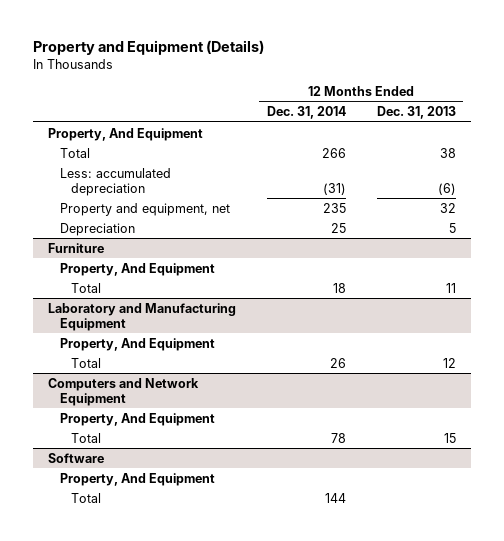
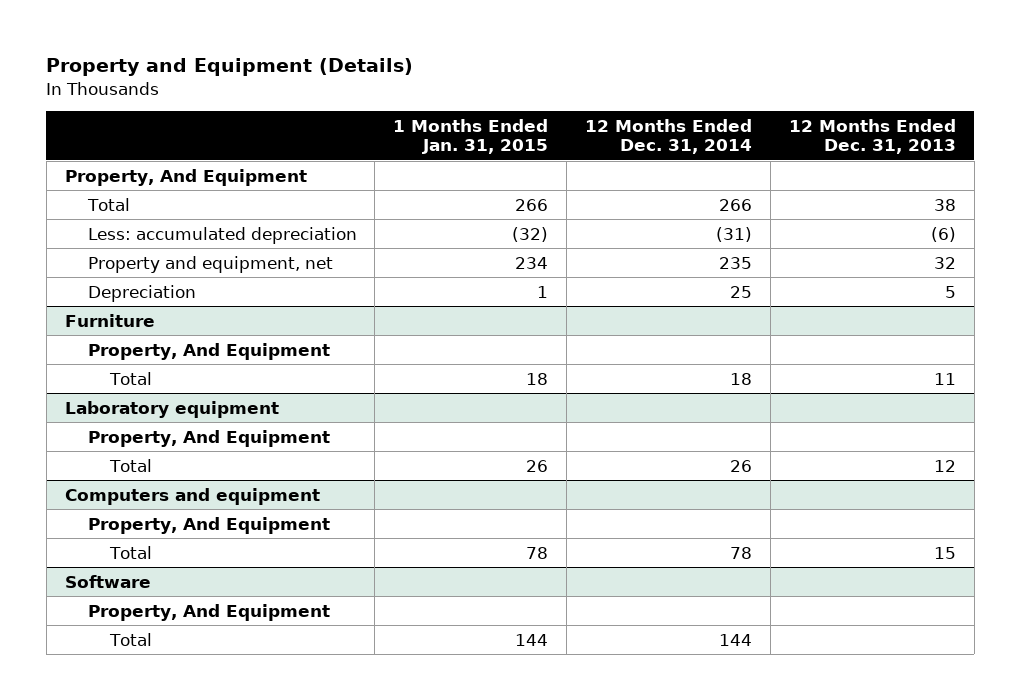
none -> [393,119,549,155] 1 Months Ended Jan. 31, 2015
[48,302,237,331] Laboratory and Manufacturing Equipment -> [64,400,279,418] Laboratory equipment
[48,377,200,406] Computers and Network Equipment -> [64,487,320,505] Computers and equipment

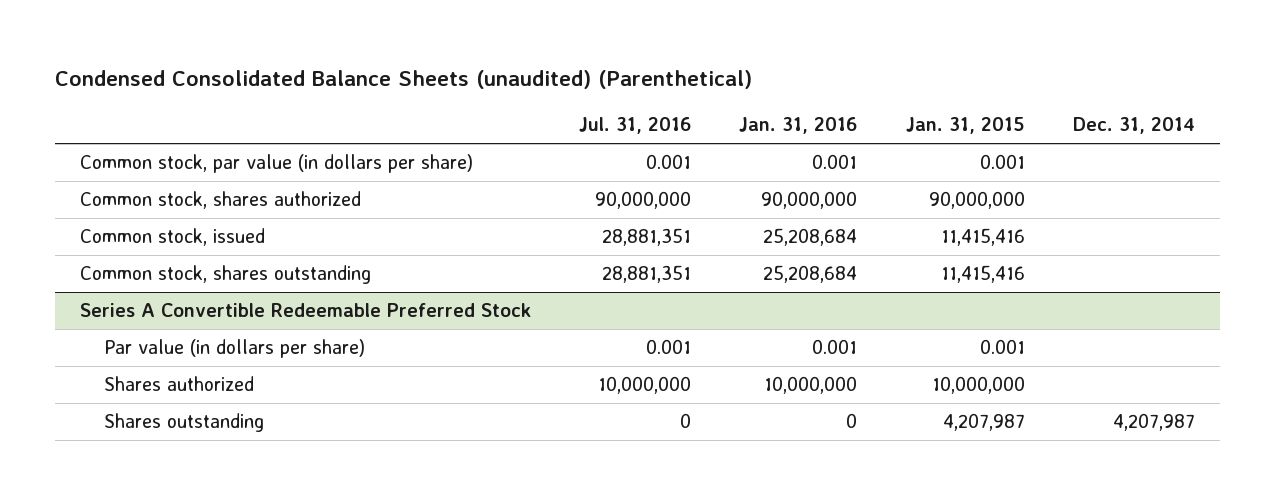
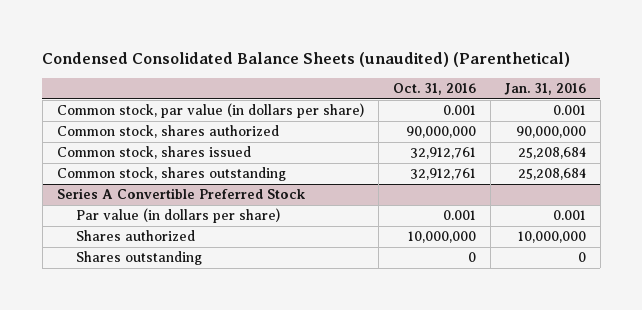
[578,117,691,135] Jul. 31, 2016 -> none
[905,117,1025,135] Jan. 31, 2015 -> none
[1073,117,1196,135] Dec. 31, 2014 -> none
none -> [392,83,476,96] Oct. 31, 2016
[79,228,265,247] Common stock, issued -> [56,146,251,160] Common stock, shares issued
[79,303,531,318] Series A Convertible Redeemable Preferred Stock -> [56,188,306,200] Series A Convertible Preferred Stock

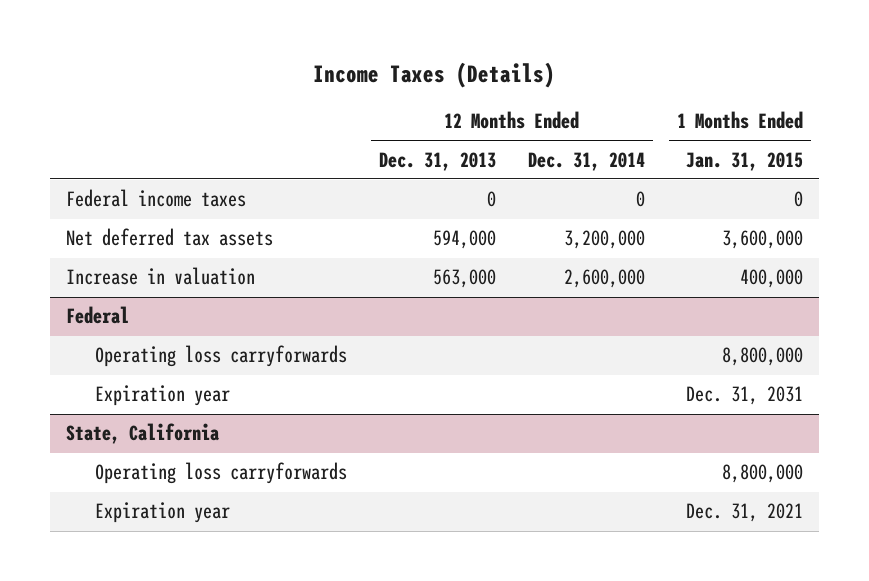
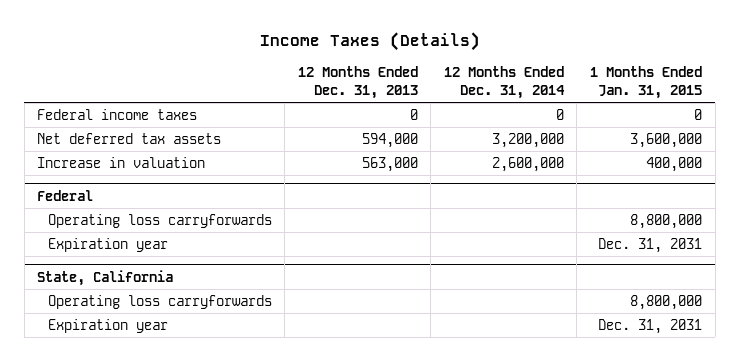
[685,503,803,523] Dec. 31, 2021 -> [598,319,703,335] Dec. 31, 2031

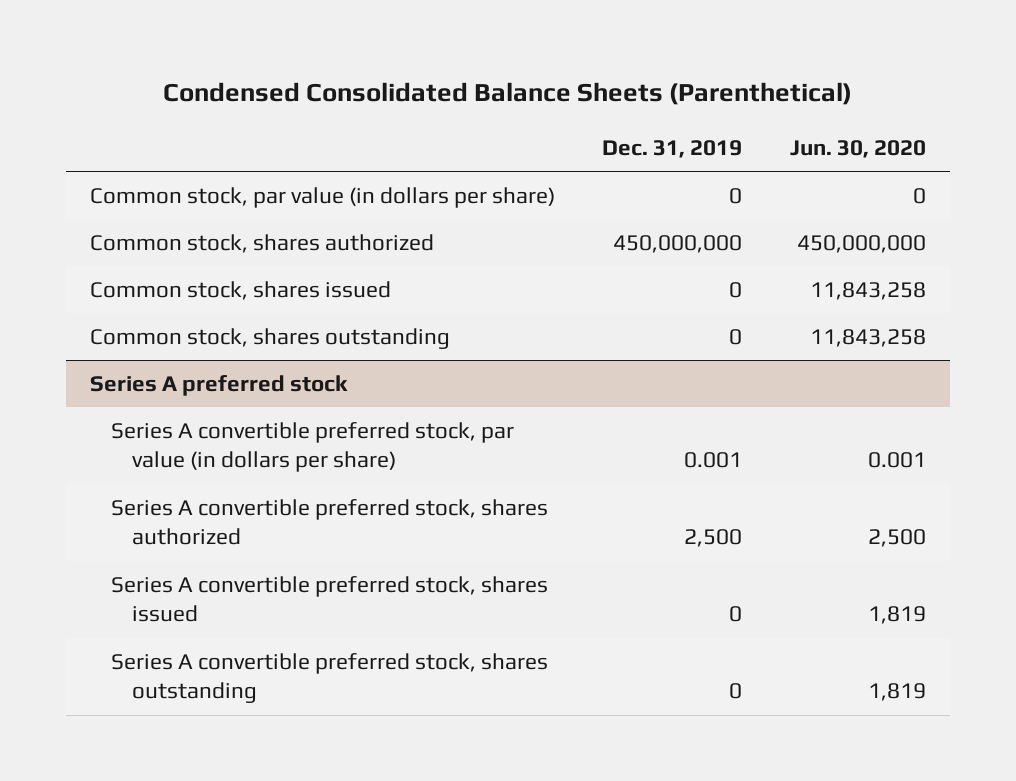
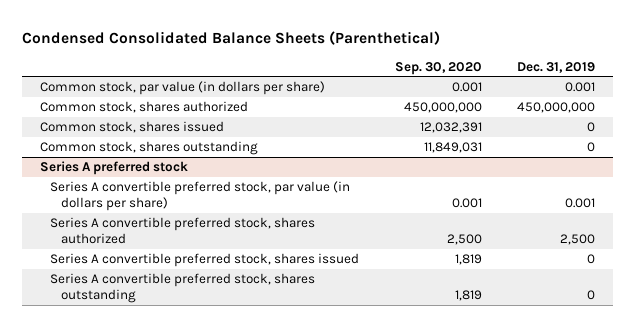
[790,139,927,158] Jun. 30, 2020 -> none
none -> [394,61,482,75] Sep. 30, 2020
[729,187,743,204] 0 -> [564,82,595,93] 0.001

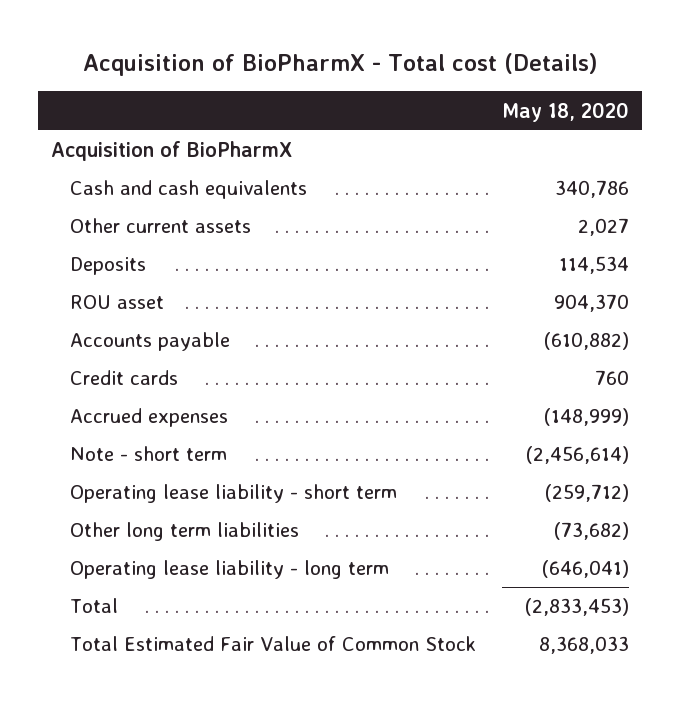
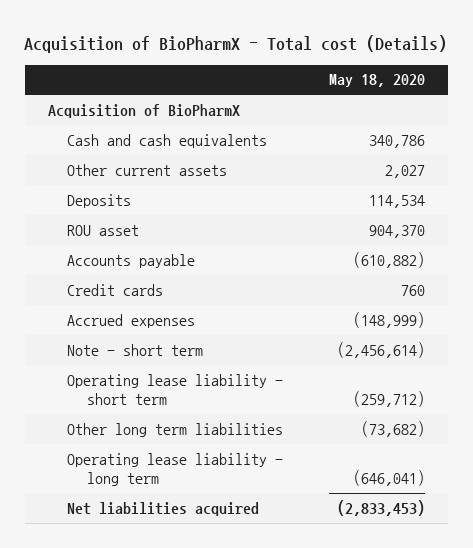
[70,636,477,652] Total Estimated Fair Value of Common Stock -> none
[70,598,119,614] Total -> [67,501,260,516] Net liabilities acquired

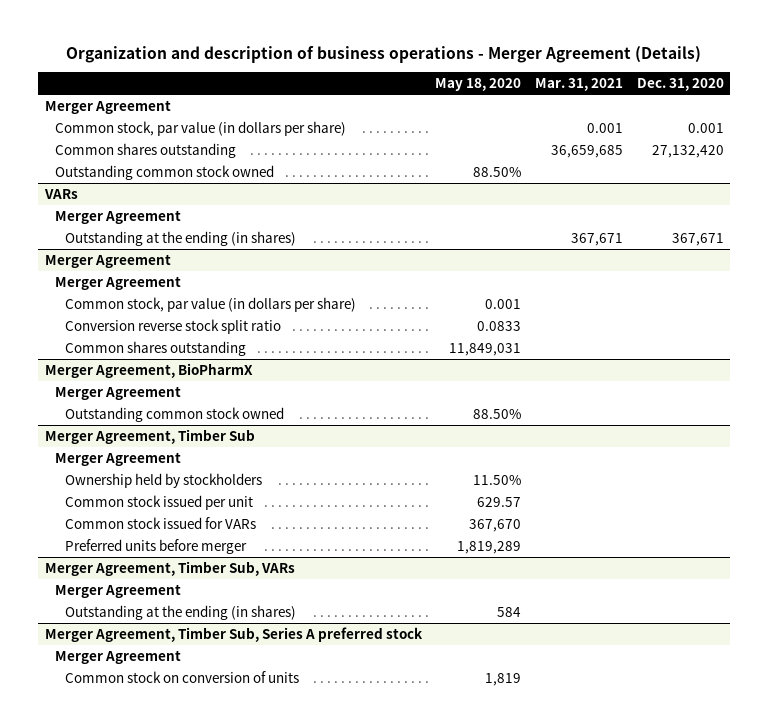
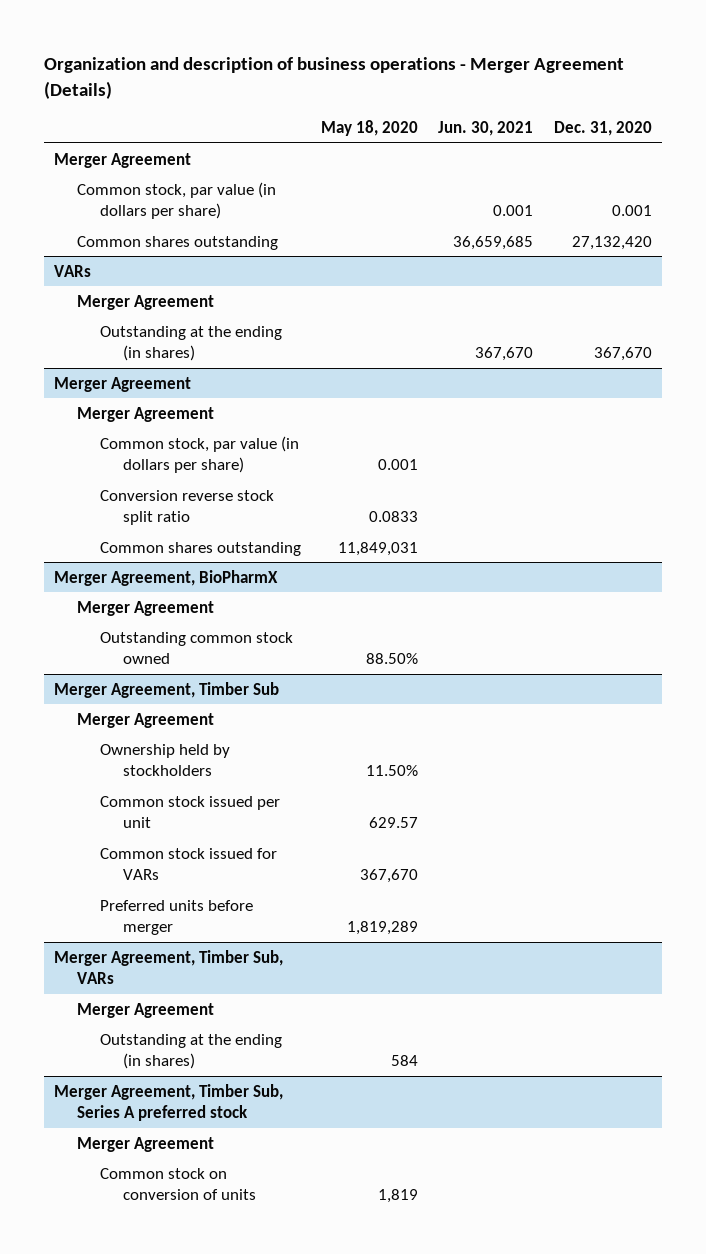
[535,78,624,92] Mar. 31, 2021 -> none
none -> [438,121,534,137] Jun. 30, 2021
[54,164,274,180] Outstanding common stock owned -> none
[671,232,724,246] 367,671 -> [593,346,652,361] 367,670

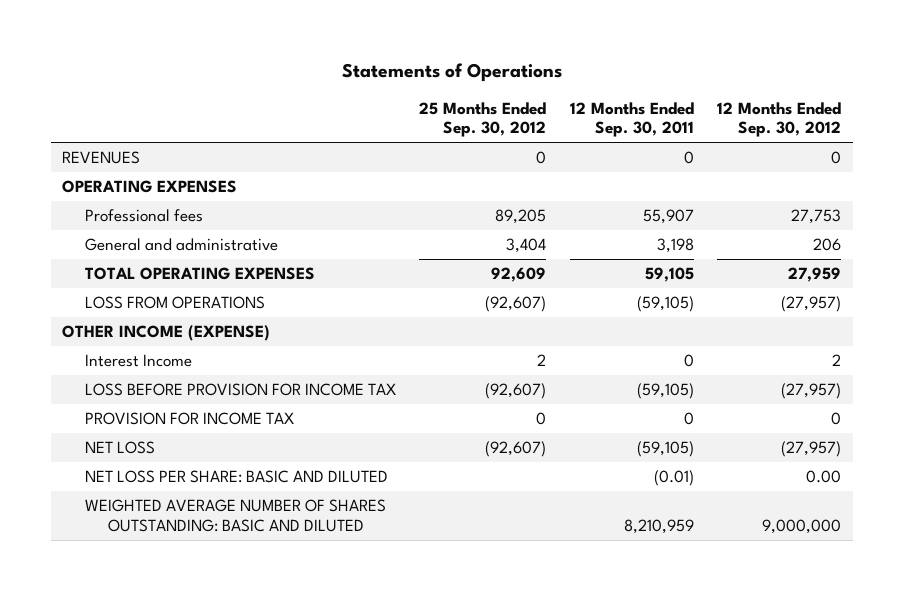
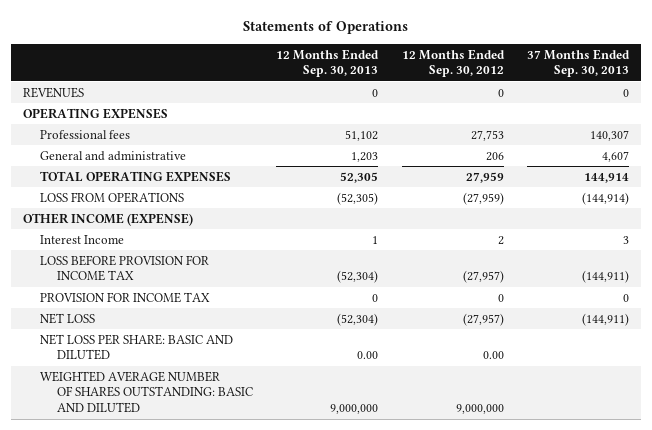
[419,101,547,138] 25 Months Ended Sep. 30, 2012 -> none
[569,101,694,138] 12 Months Ended Sep. 30, 2011 -> none
none -> [276,48,380,78] 12 Months Ended Sep. 30, 2013
none -> [527,48,631,78] 37 Months Ended Sep. 30, 2013
[781,296,842,313] (27,957) -> [462,191,504,205] (27,959)

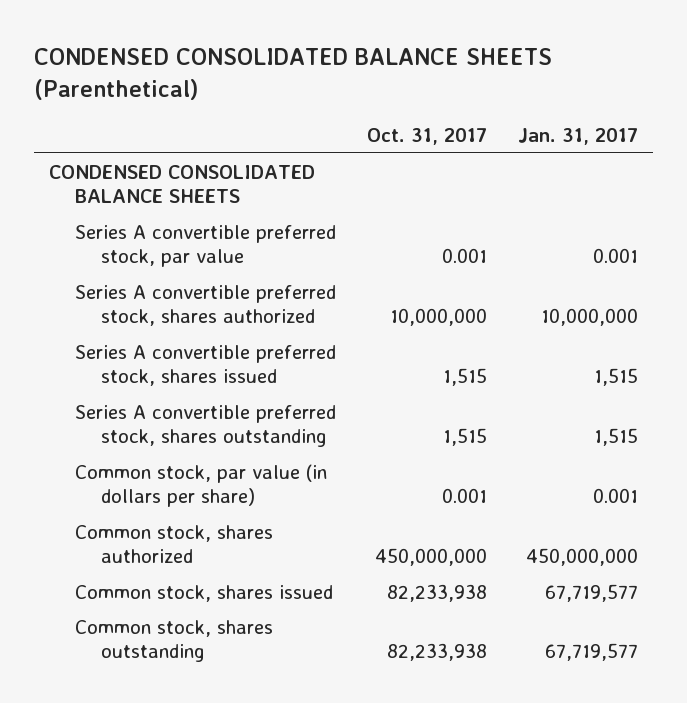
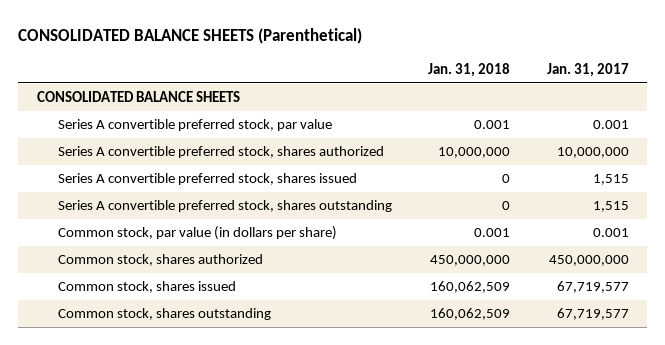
[33,48,552,101] CONDENSED CONSOLIDATED BALANCE SHEETS (Parenthetical) -> [18,27,363,44] CONSOLIDATED BALANCE SHEETS (Parenthetical)
[366,128,487,146] Oct. 31, 2017 -> none
none -> [428,62,511,77] Jan. 31, 2018
[48,164,315,204] CONDENSED CONSOLIDATED BALANCE SHEETS -> [36,91,240,103] CONSOLIDATED BALANCE SHEETS

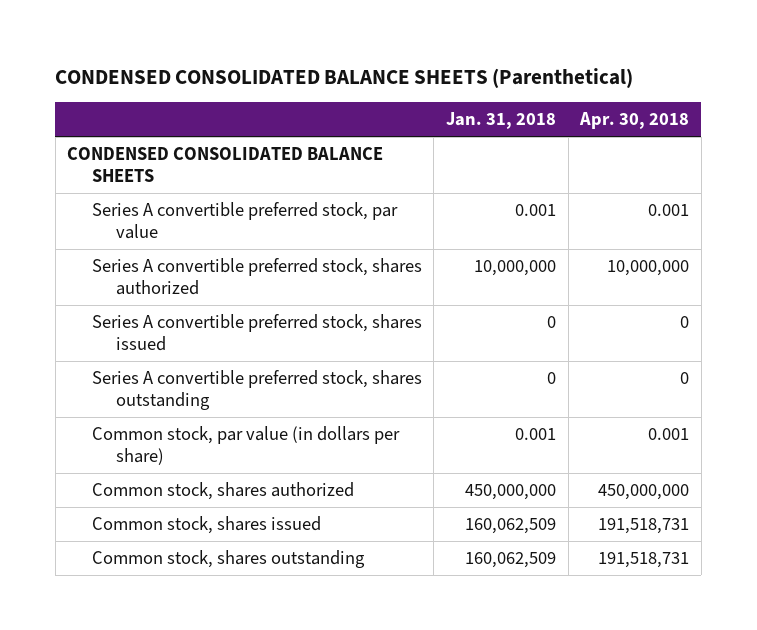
[18,27,363,44] CONSOLIDATED BALANCE SHEETS (Parenthetical) -> [55,67,634,88] CONDENSED CONSOLIDATED BALANCE SHEETS (Parenthetical)
[546,62,629,77] Jan. 31, 2017 -> none
none -> [579,112,690,130] Apr. 30, 2018
[36,91,240,103] CONSOLIDATED BALANCE SHEETS -> [67,147,384,183] CONDENSED CONSOLIDATED BALANCE SHEETS

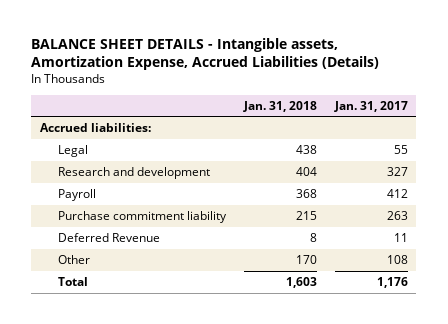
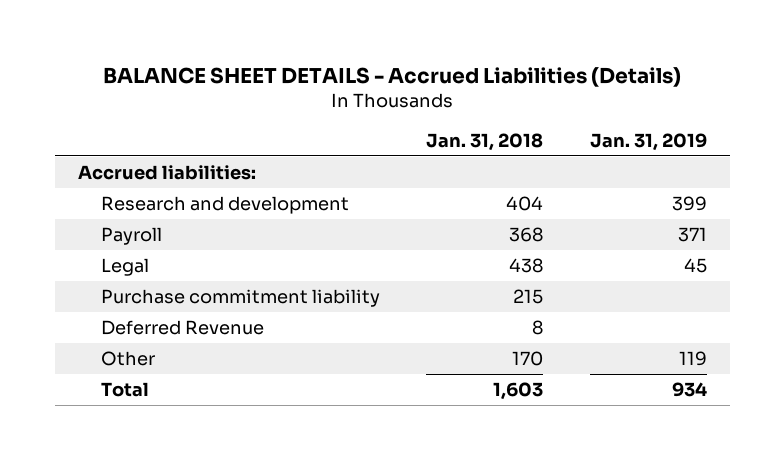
[31,38,380,71] BALANCE SHEET DETAILS - Intangible assets, Amortization Expense, Accrued Liabilities (Details) -> [103,66,682,87] BALANCE SHEET DETAILS - Accrued Liabilities (Details)
[333,100,408,112] Jan. 31, 2017 -> none
none -> [589,132,707,151] Jan. 31, 2019
[57,145,88,158] Legal -> [101,258,150,277] Legal

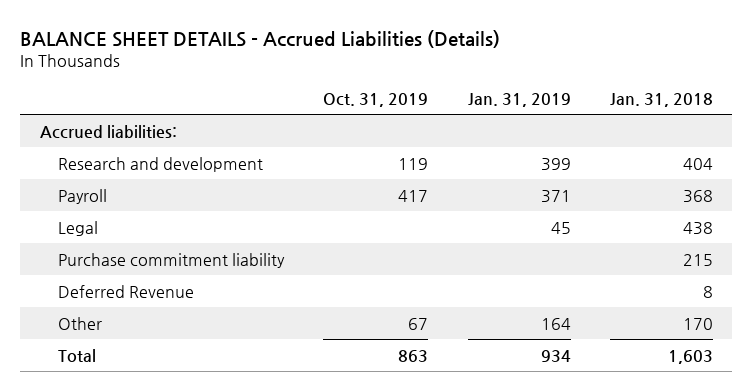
none -> [323,92,429,107] Oct. 31, 2019
[678,351,707,367] 119 -> [540,317,571,330] 164

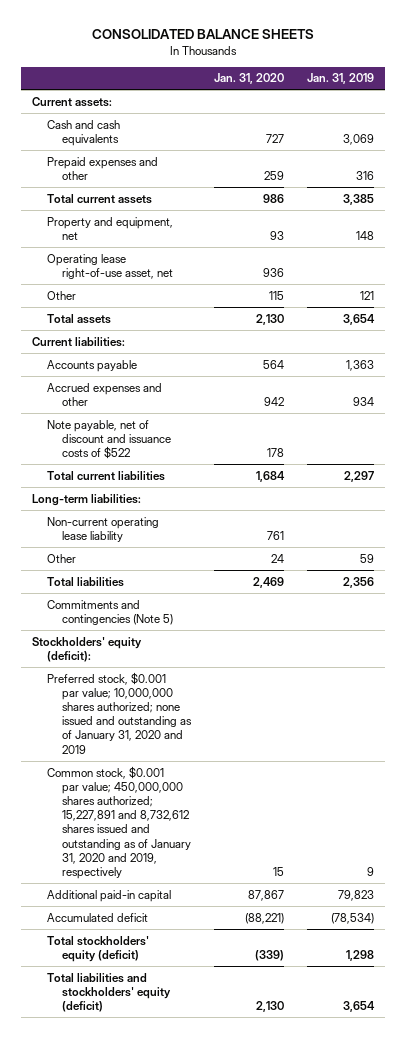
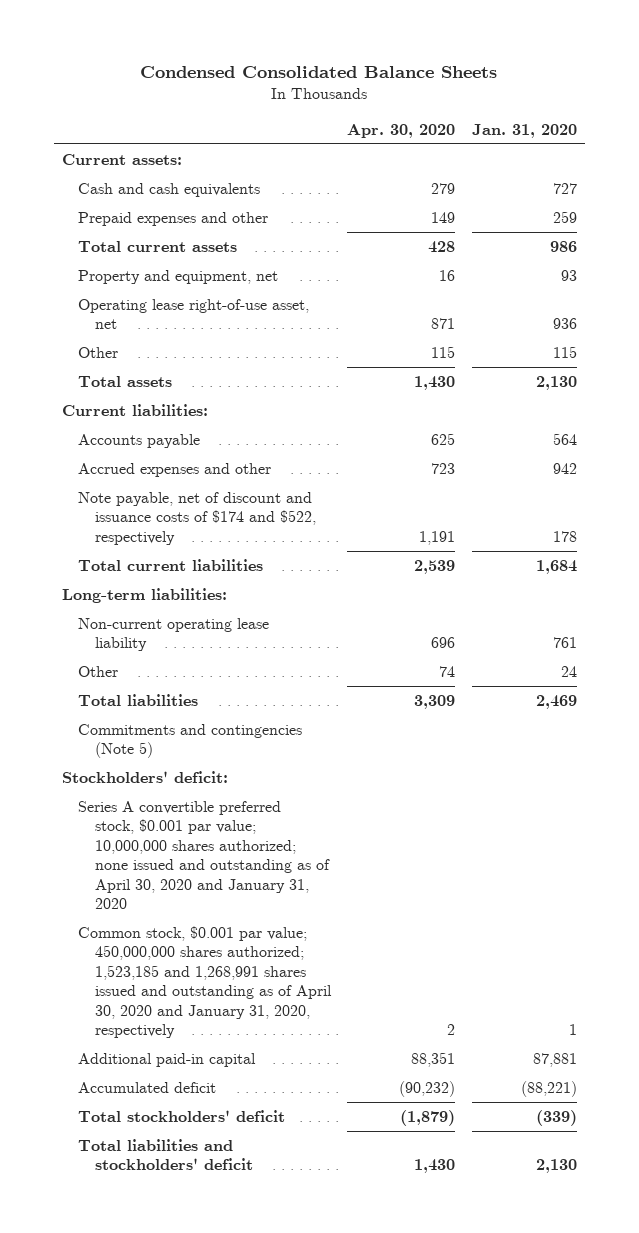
[92,29,315,40] CONSOLIDATED BALANCE SHEETS -> [140,66,498,79] Condensed Consolidated Balance Sheets
[306,73,374,85] Jan. 31, 2019 -> none
none -> [347,123,456,138] Apr. 30, 2020
[47,419,172,459] Note payable, net of discount and issuance costs of $522 -> [78,491,316,545] Note payable, net of discount and issuance costs of $174 and $522, respectively
[32,636,143,662] Stockholders' equity (deficit): -> [61,770,228,783] Stockholders' deficit:
[47,671,193,754] Preferred stock, $0.001 par value; 10,000,000 shares authorized; none issued and outstanding as of January 31, 2020 and 2019 -> [78,800,330,909] Series A convertible preferred stock, $0.001 par value; 10,000,000 shares authorized; none issued and outstanding as of April 30, 2020 and January 31, 2020
[47,765,192,879] Common stock, $0.001 par value; 450,000,000 shares authorized; 15,227,891 and 8,732,612 shares issued and outstanding as of January 31, 2020 and 2019, respectively -> [78,925,332,1038] Common stock, $0.001 par value; 450,000,000 shares authorized; 1,523,185 and 1,268,991 shares issued and outstanding as of April 30, 2020 and January 31, 2020, respectively
[272,866,284,876] 15 -> [568,1023,577,1035] 1
[247,889,284,901] 87,867 -> [532,1052,577,1067] 87,881
[47,935,150,962] Total stockholders' equity (deficit) -> [78,1109,286,1122] Total stockholders' deficit
[47,972,172,1012] Total liabilities and stockholders' equity (deficit) -> [78,1138,253,1171] Total liabilities and stockholders' deficit

